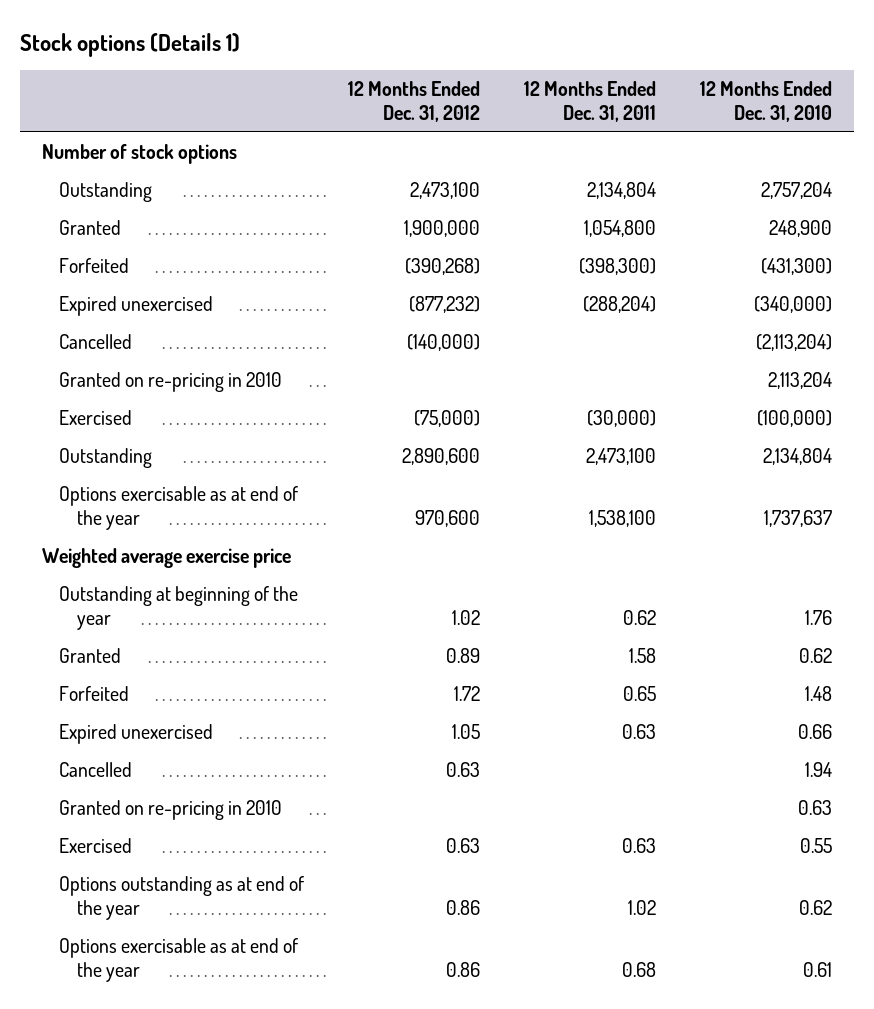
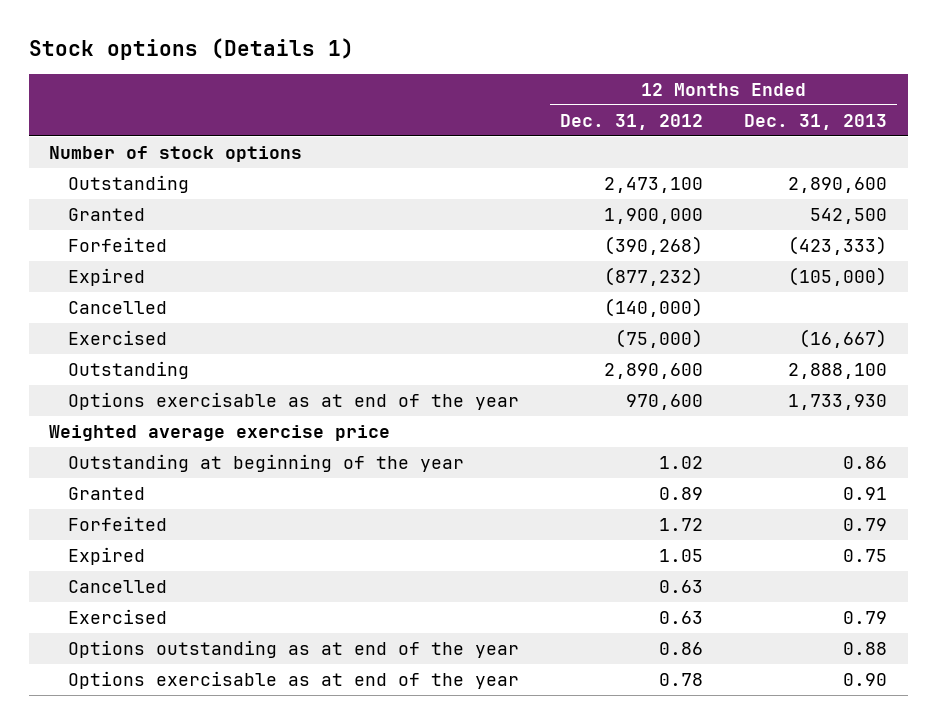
[524,81,657,122] 12 Months Ended Dec. 31, 2011 -> none
[700,81,833,122] 12 Months Ended Dec. 31, 2010 -> none
none -> [744,113,888,130] Dec. 31, 2013
[59,295,214,316] Expired unexercised -> [67,267,145,286] Expired
[59,371,283,392] Granted on re-pricing in 2010 -> none
[59,723,214,744] Expired unexercised -> [67,546,145,565] Expired
[59,799,283,820] Granted on re-pricing in 2010 -> none
[446,961,481,977] 0.86 -> [659,672,704,686] 0.78

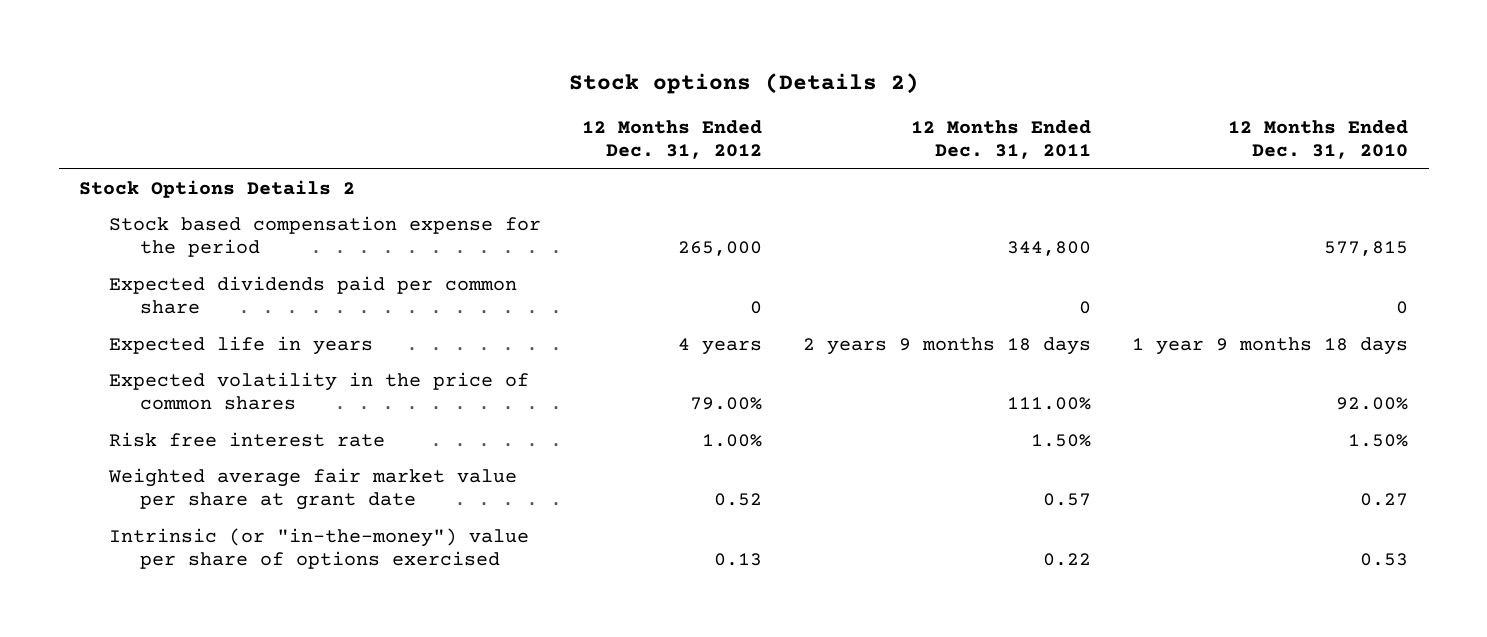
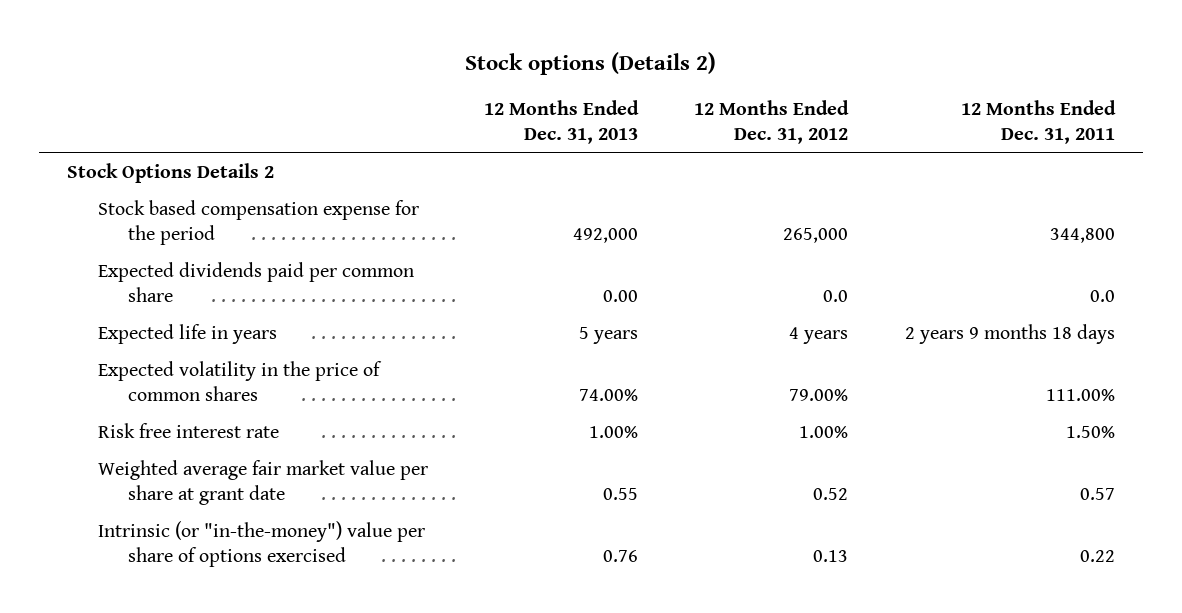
[1228,120,1409,160] 12 Months Ended Dec. 31, 2010 -> none
none -> [483,99,639,145] 12 Months Ended Dec. 31, 2013
[750,301,763,315] 0 -> [823,290,849,303] 0.0
[1079,301,1092,315] 0 -> [1089,290,1115,303] 0.0

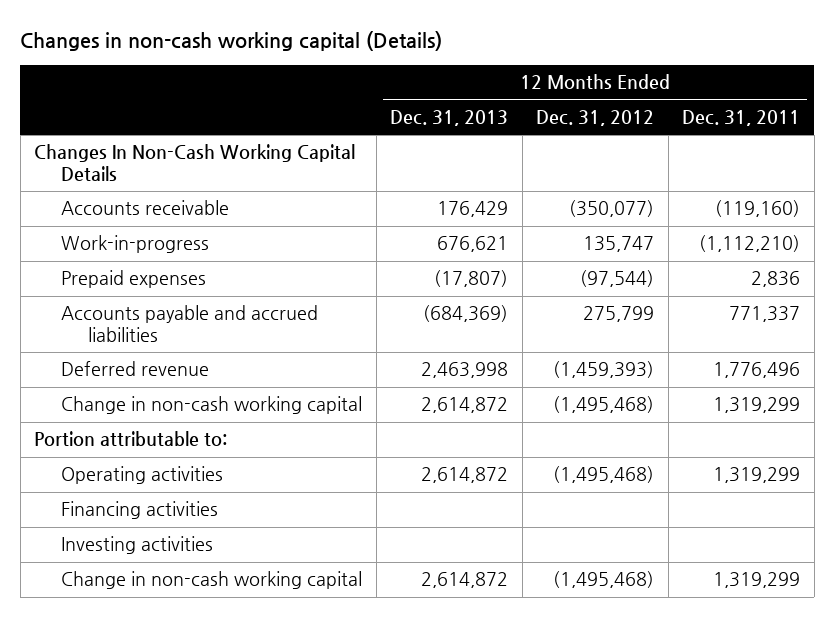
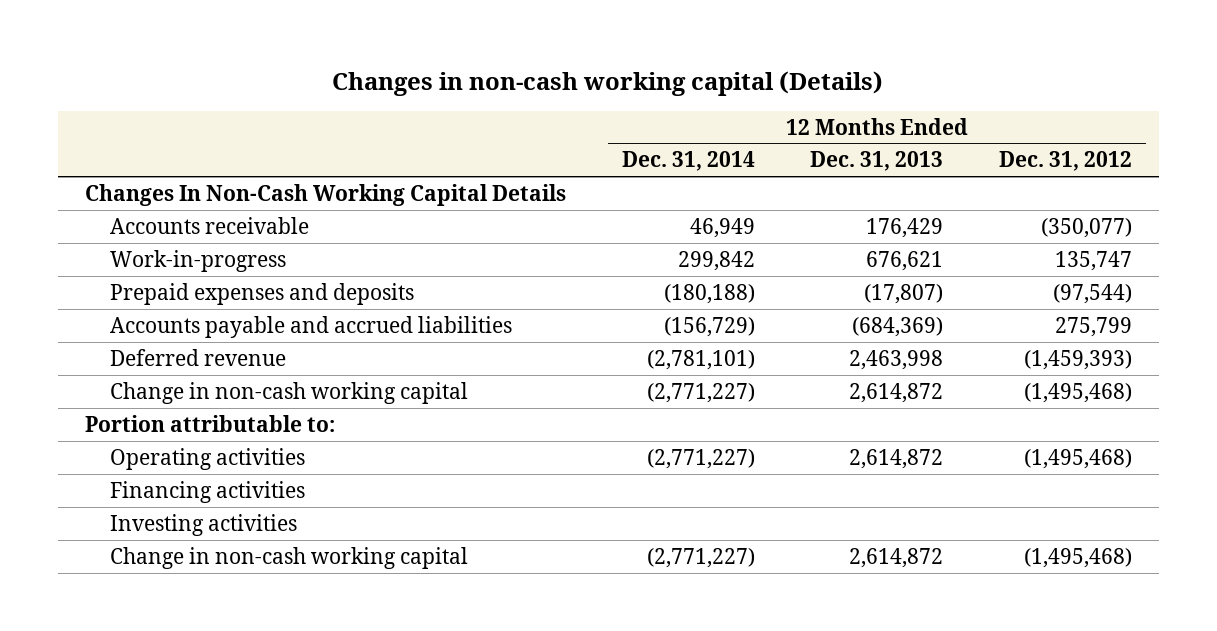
[682,109,801,126] Dec. 31, 2011 -> none
none -> [621,151,755,172] Dec. 31, 2014
[61,270,207,289] Prepaid expenses -> [109,282,414,305] Prepaid expenses and deposits

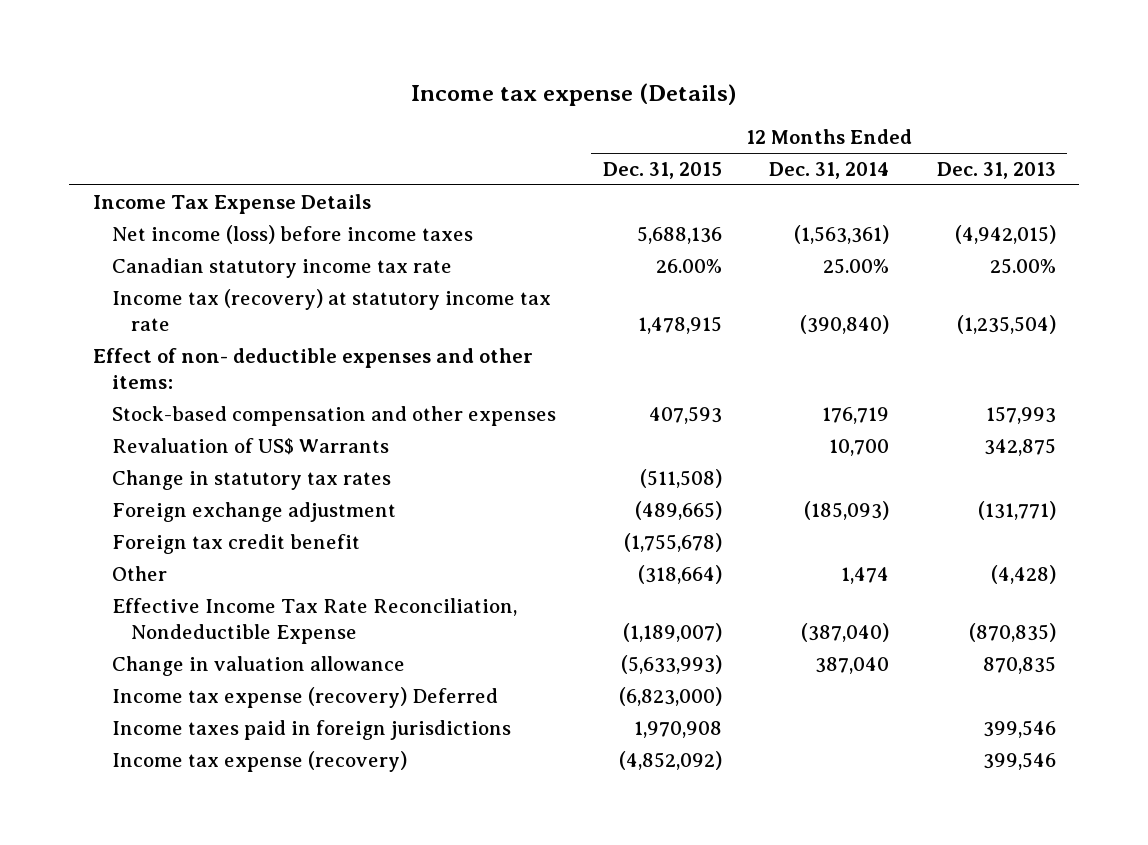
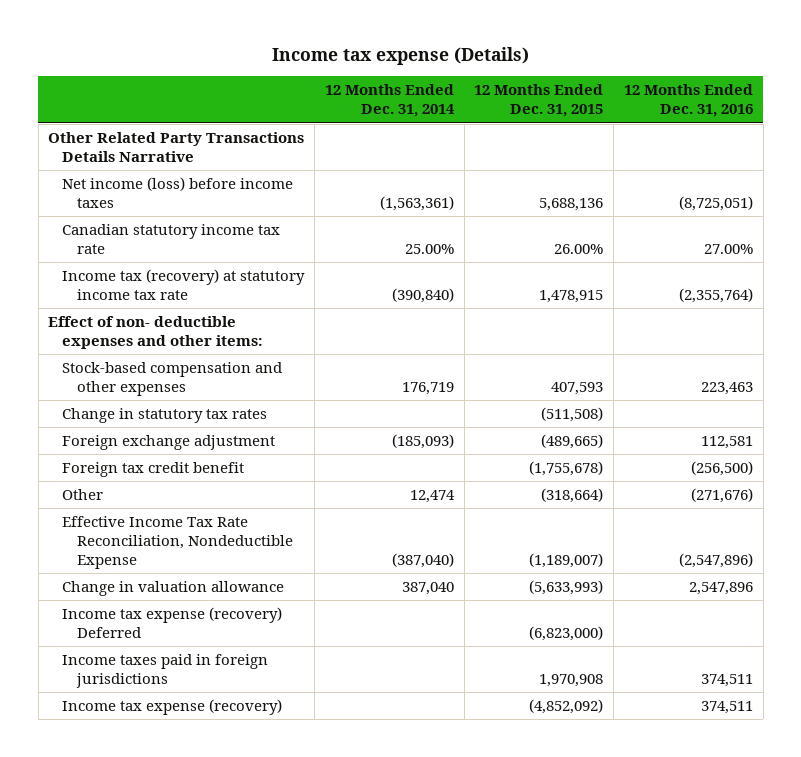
[936,162,1056,180] Dec. 31, 2013 -> none
none -> [623,84,753,118] 12 Months Ended Dec. 31, 2016
[92,193,371,214] Income Tax Expense Details -> [48,132,305,162] Other Related Party Transactions Details Narrative
[111,437,389,455] Revaluation of US$ Warrants -> none
[841,566,890,584] 1,474 -> [409,490,455,504] 12,474

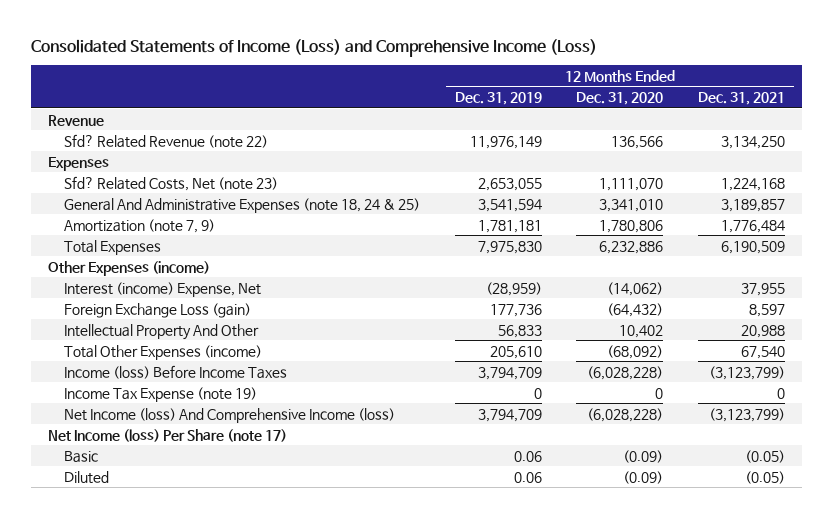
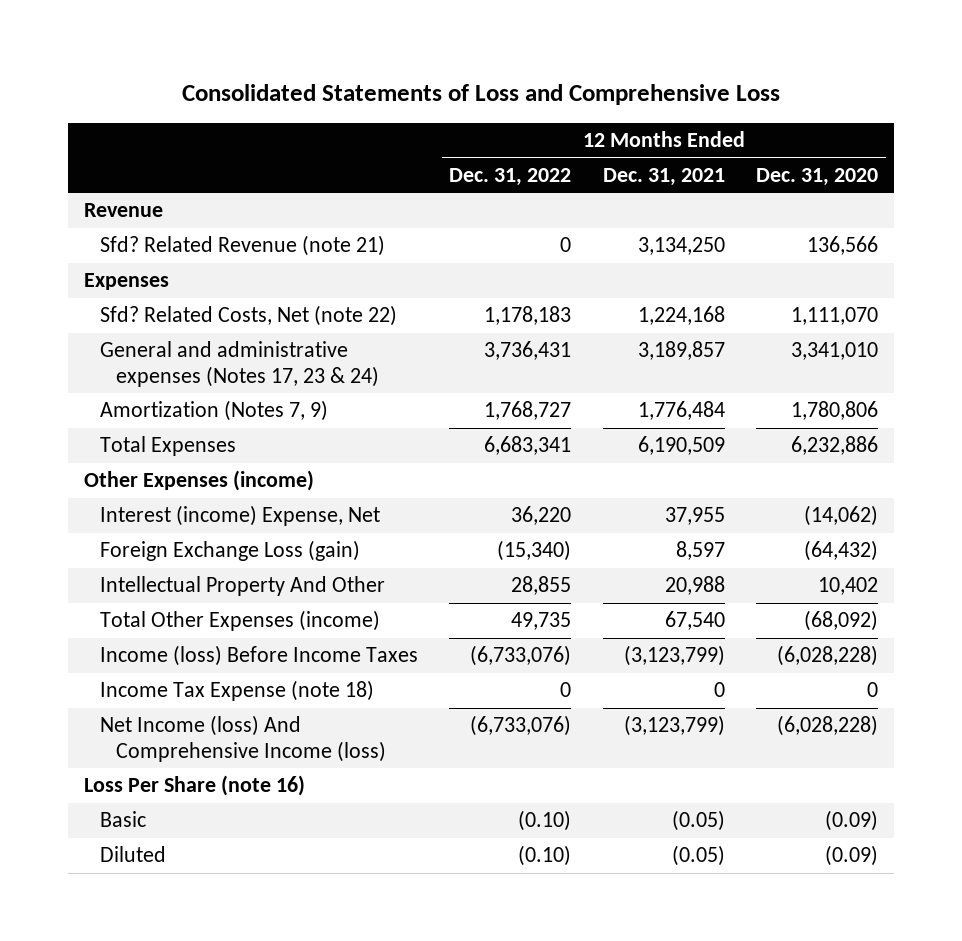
[30,38,597,57] Consolidated Statements of Income (Loss) and Comprehensive Income (Loss) -> [182,84,781,106] Consolidated Statements of Loss and Comprehensive Loss
[454,91,542,105] Dec. 31, 2019 -> none
none -> [449,167,572,186] Dec. 31, 2022
[64,133,269,148] Sfd? Related Revenue (note 22) -> [100,235,386,257] Sfd? Related Revenue (note 21)
[64,175,279,191] Sfd? Related Costs, Net (note 23) -> [100,305,398,327] Sfd? Related Costs, Net (note 22)
[64,197,421,213] General And Administrative Expenses (note 18, 24 & 25) -> [100,341,380,387] General and administrative expenses (Notes 17, 23 & 24)
[64,218,216,233] Amortization (note 7, 9) -> [100,400,329,422] Amortization (Notes 7, 9)
[64,386,258,402] Income Tax Expense (note 19) -> [100,680,375,702] Income Tax Expense (note 18)
[48,428,288,442] Net Income (loss) Per Share (note 17) -> [83,775,305,797] Loss Per Share (note 16)

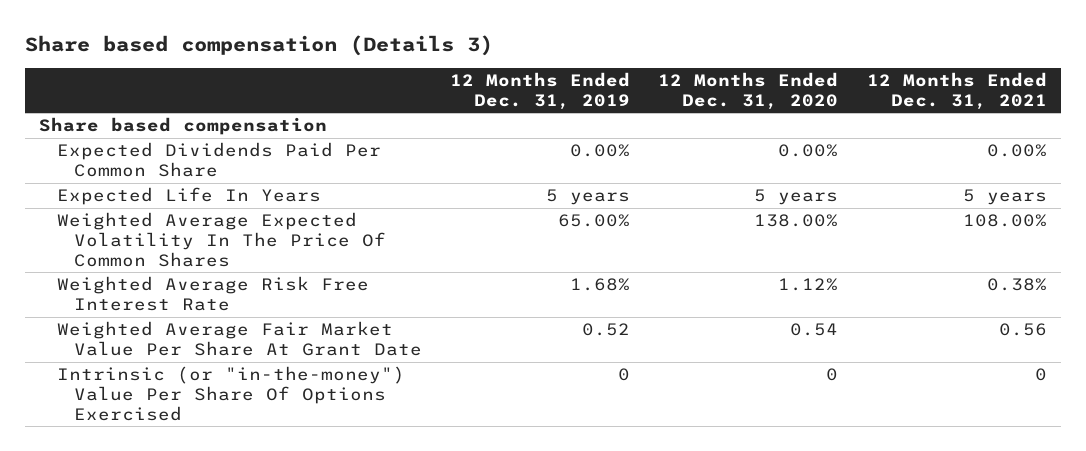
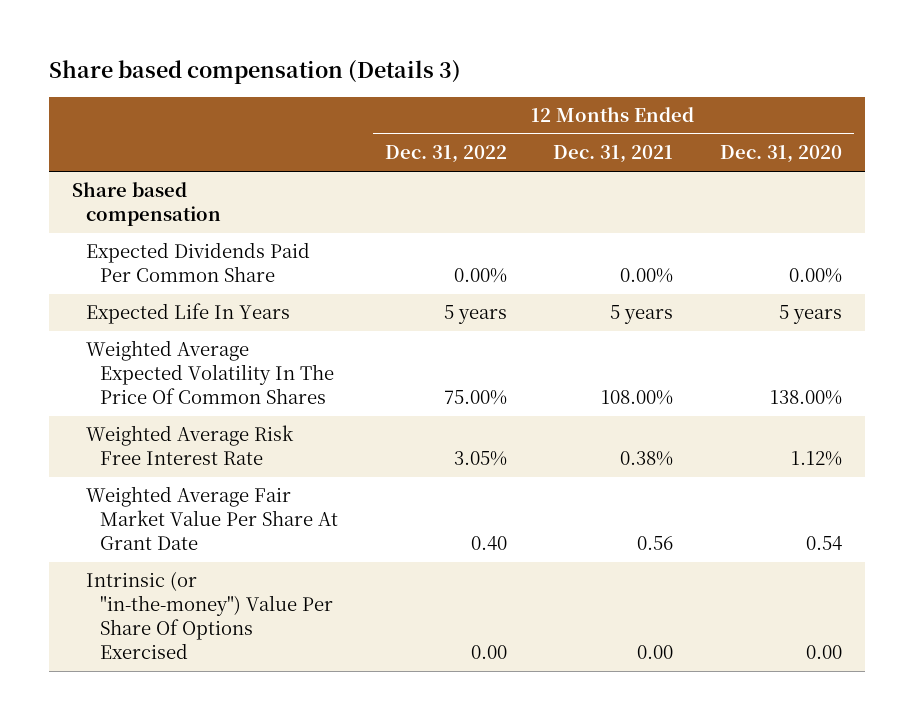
[450,72,631,110] 12 Months Ended Dec. 31, 2019 -> none
none -> [384,145,507,164] Dec. 31, 2022
[826,368,839,382] 0 -> [805,645,842,660] 0.00
[1034,368,1047,382] 0 -> [637,645,674,660] 0.00

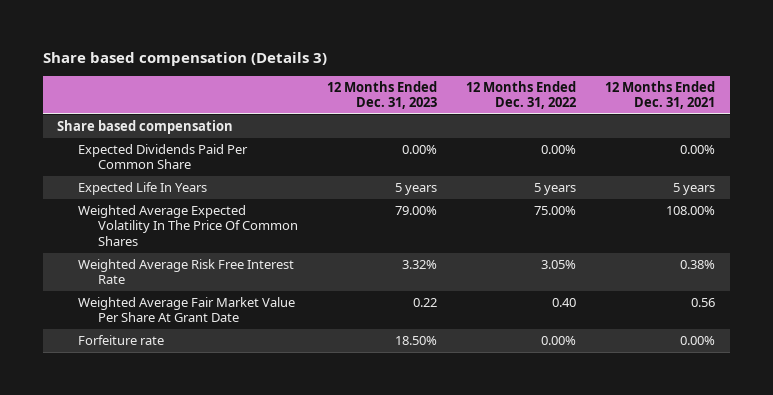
[719,145,842,164] Dec. 31, 2020 -> none
none -> [327,80,438,109] 12 Months Ended Dec. 31, 2023
[86,571,334,660] Intrinsic (or "in-the-money") Value Per Share Of Options Exercised -> none
none -> [77,335,164,346] Forfeiture rate

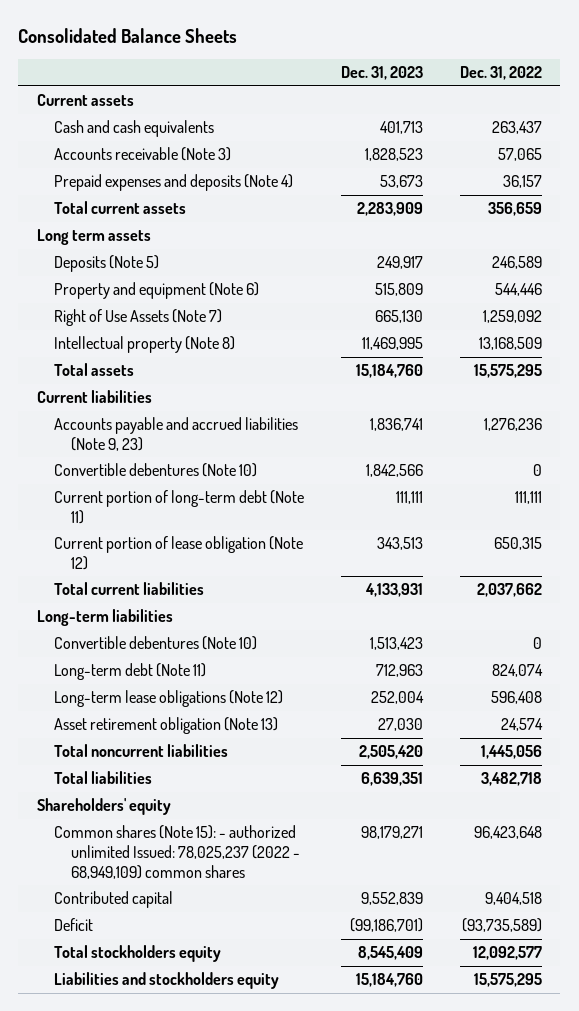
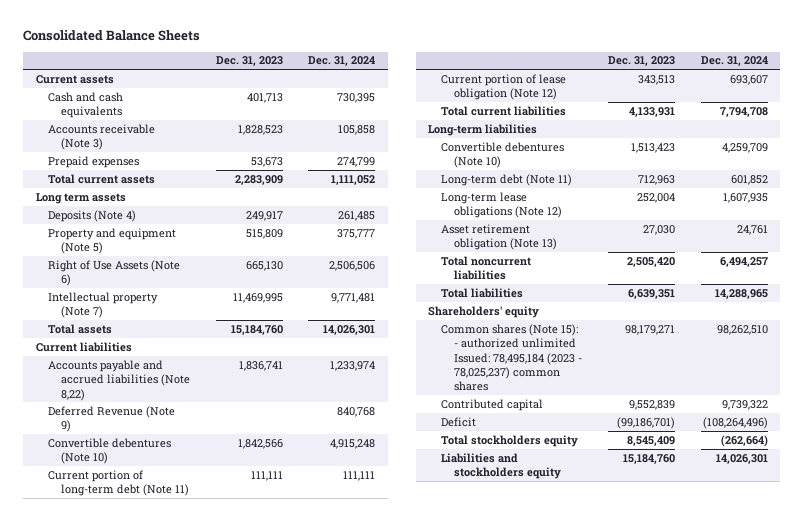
[459,66,542,81] Dec. 31, 2022 -> none
none -> [307,56,375,67] Dec. 31, 2024
[53,174,293,192] Prepaid expenses and deposits (Note 4) -> [48,155,140,168] Prepaid expenses
[53,255,159,273] Deposits (Note 5) -> [48,209,137,222] Deposits (Note 4)
[53,282,259,300] Property and equipment (Note 6) -> [48,227,177,255] Property and equipment (Note 5)
[53,309,222,327] Right of Use Assets (Note 7) -> [48,259,181,287] Right of Use Assets (Note 6)
[53,336,235,354] Intellectual property (Note 8) -> [48,291,159,319] Intellectual property (Note 7)
[53,417,298,451] Accounts payable and accrued liabilities (Note 9, 23) -> [48,359,191,401] Accounts payable and accrued liabilities (Note 8,22)
none -> [48,405,176,433] Deferred Revenue (Note 9)
[53,825,301,879] Common shares (Note 15): - authorized unlimited Issued: 78,025,237 (2022 - 68,949,109) common shares -> [441,323,582,392] Common shares (Note 15): - authorized unlimited Issued: 78,495,184 (2023 - 78,025,237) common shares

